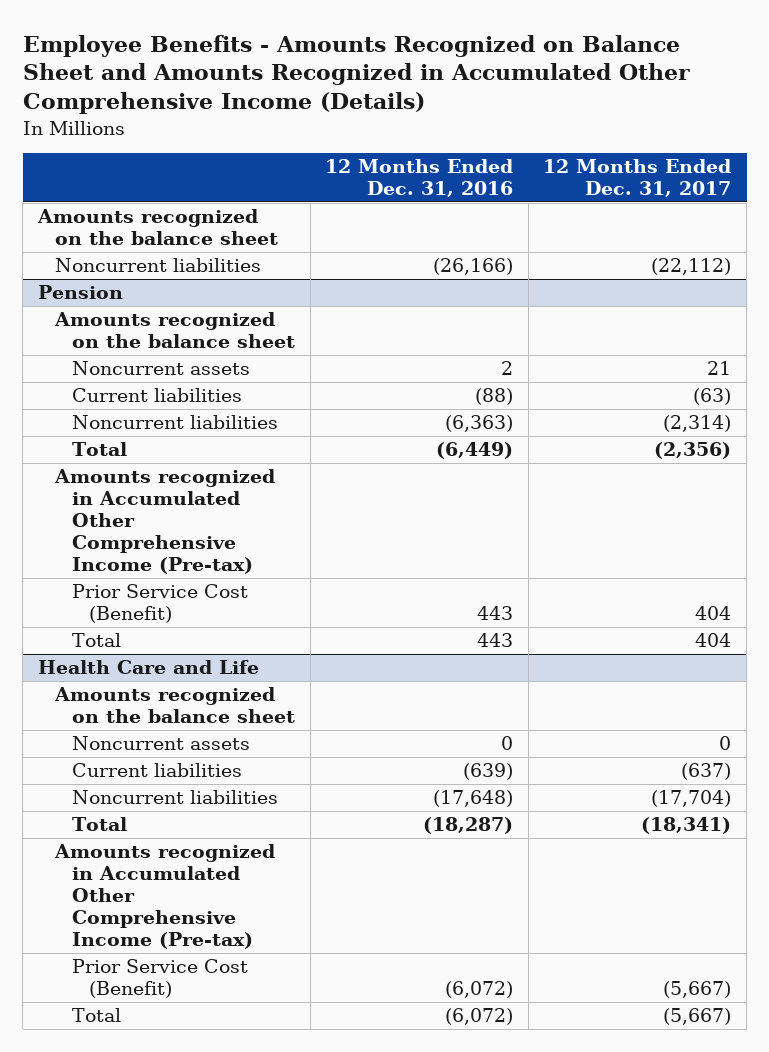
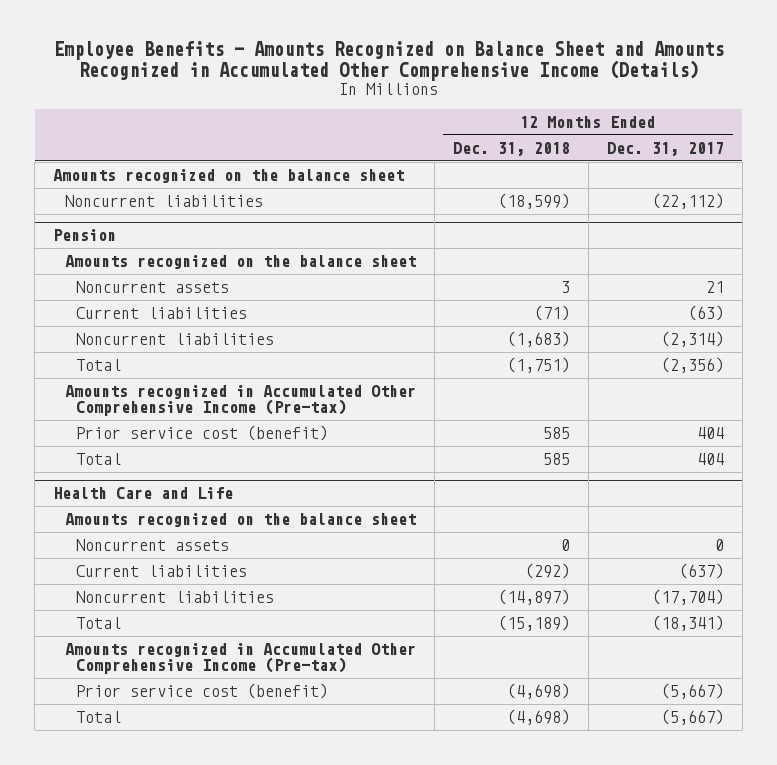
[325,159,514,198] 12 Months Ended Dec. 31, 2016 -> none
none -> [452,142,570,157] Dec. 31, 2018
[71,584,248,624] Prior Service Cost (Benefit) -> [76,425,329,442] Prior service cost (benefit)
[71,959,248,999] Prior Service Cost (Benefit) -> [76,683,329,700] Prior service cost (benefit)

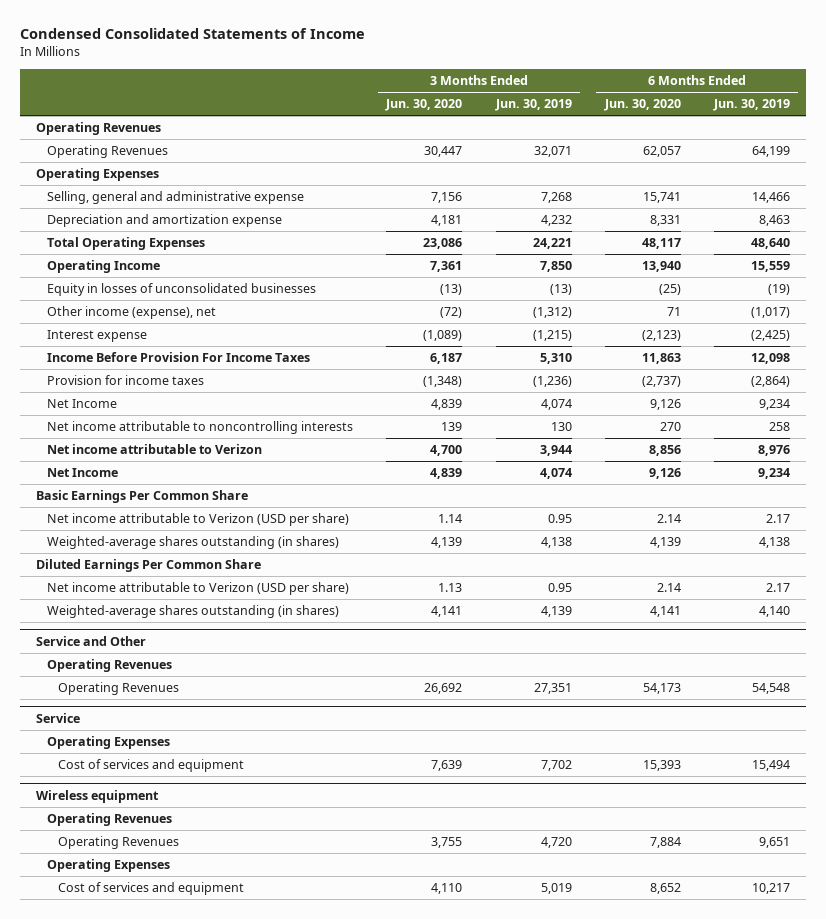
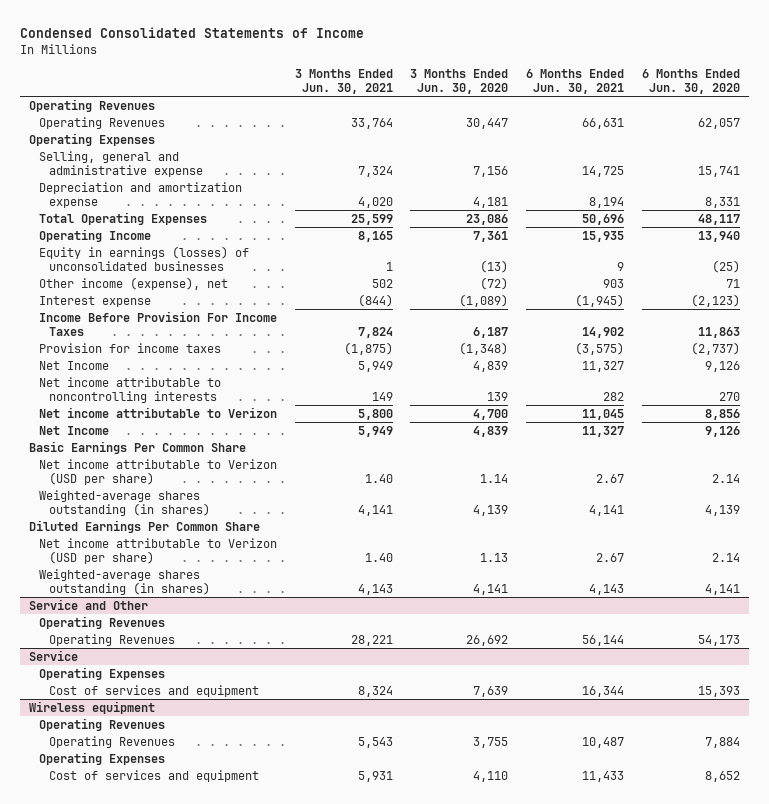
[494,99,572,112] Jun. 30, 2019 -> none
[712,99,790,112] Jun. 30, 2019 -> none
none -> [294,68,393,95] 3 Months Ended Jun. 30, 2021
none -> [526,68,625,95] 6 Months Ended Jun. 30, 2021
[47,283,317,297] Equity in losses of unconsolidated businesses -> [39,245,250,271] Equity in earnings (losses) of unconsolidated businesses

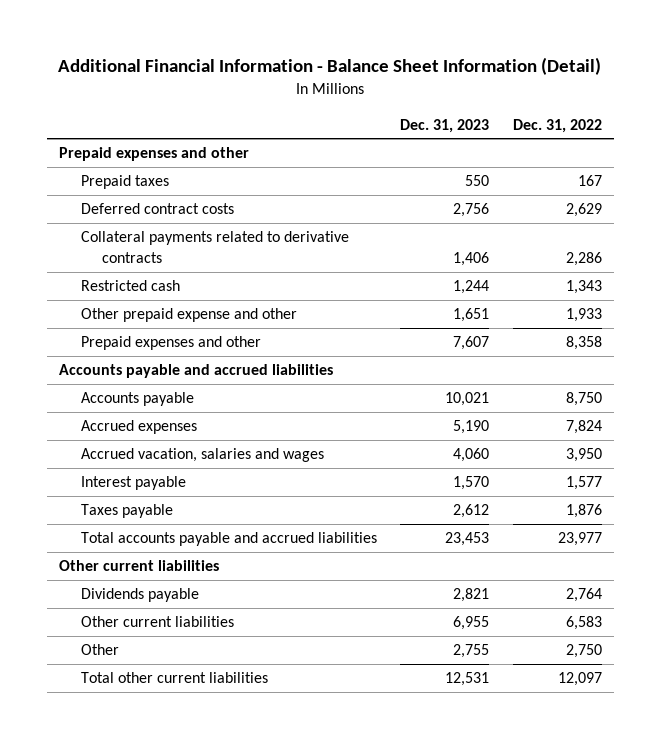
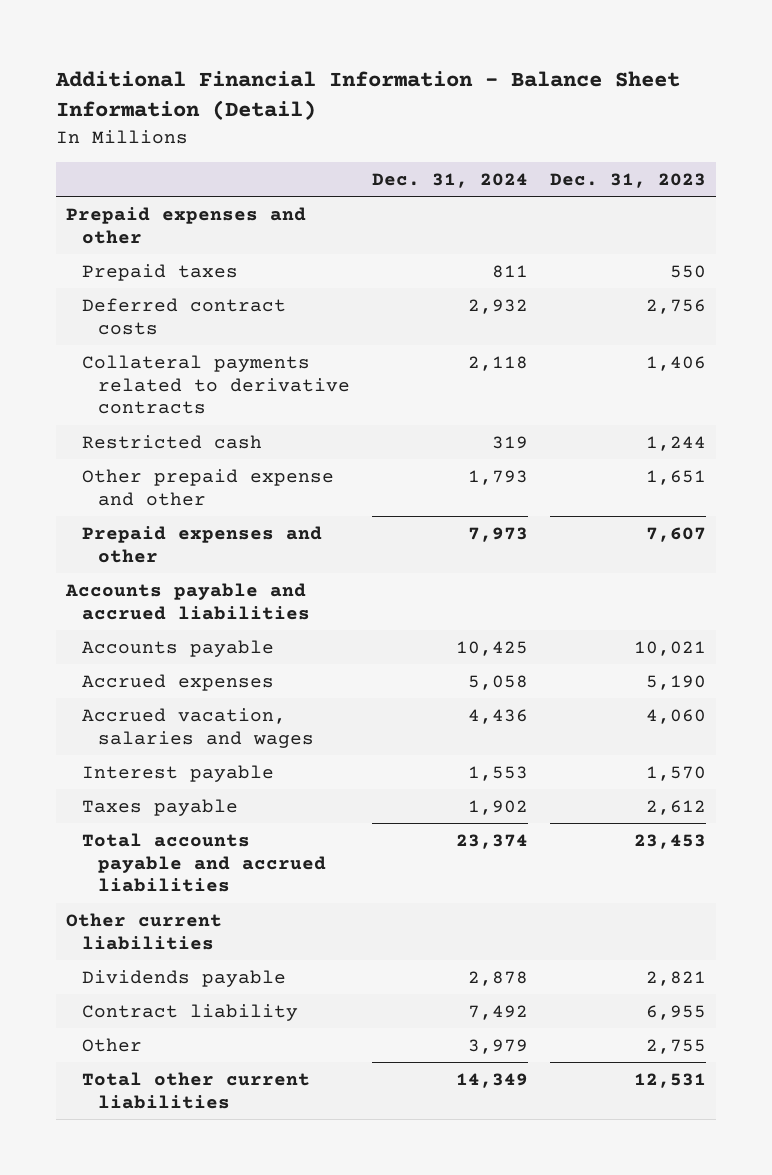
[513,118,603,133] Dec. 31, 2022 -> none
none -> [371,172,528,188] Dec. 31, 2024
[80,616,234,628] Other current liabilities -> [82,1003,299,1021] Contract liability

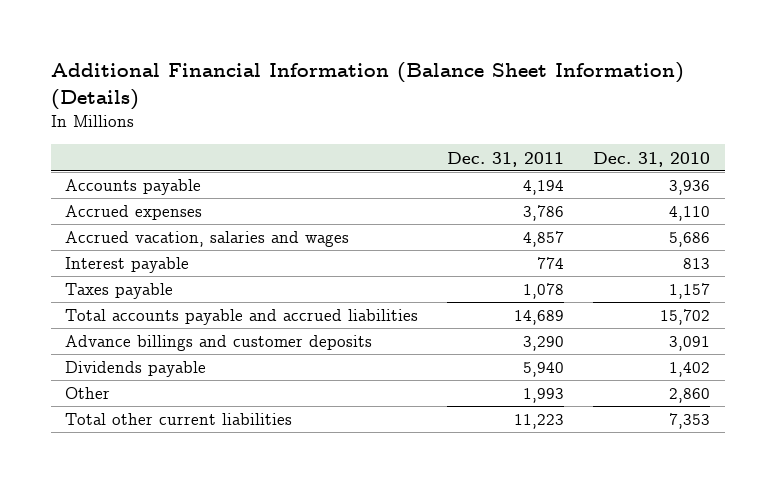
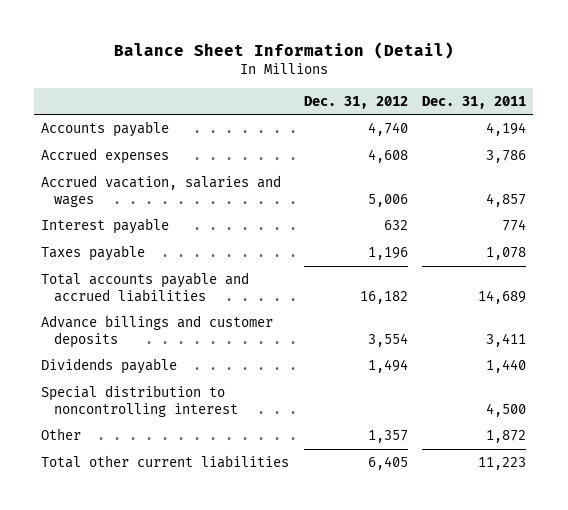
[50,62,684,110] Additional Financial Information (Balance Sheet Information) (Details) -> [113,41,454,59] Balance Sheet Information (Detail)
[593,151,711,167] Dec. 31, 2010 -> none
none -> [303,95,408,109] Dec. 31, 2012
[523,336,565,352] 3,290 -> [486,332,527,347] 3,411
[523,362,565,378] 5,940 -> [486,359,527,374] 1,440
none -> [41,385,239,417] Special distribution to noncontrolling interest
[523,388,565,404] 1,993 -> [486,430,527,444] 1,872

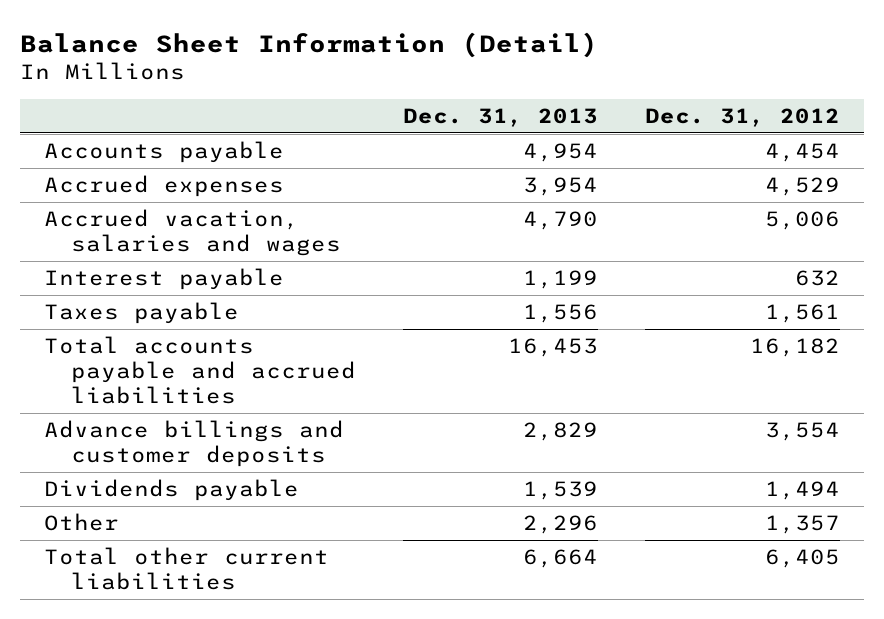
[422,95,527,109] Dec. 31, 2011 -> none
none -> [403,108,599,128] Dec. 31, 2013
[367,122,408,137] 4,740 -> [765,142,841,162] 4,454
[367,149,408,164] 4,608 -> [765,176,841,196] 4,529
[367,247,408,261] 1,196 -> [765,303,841,323] 1,561
[41,385,239,417] Special distribution to noncontrolling interest -> none

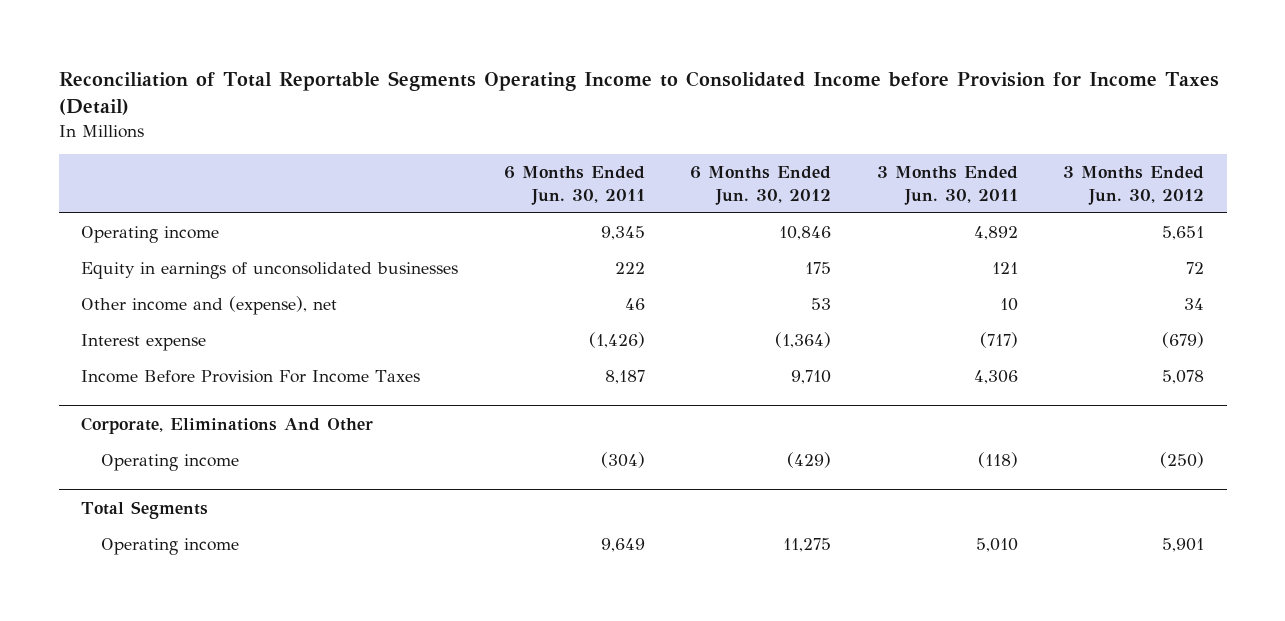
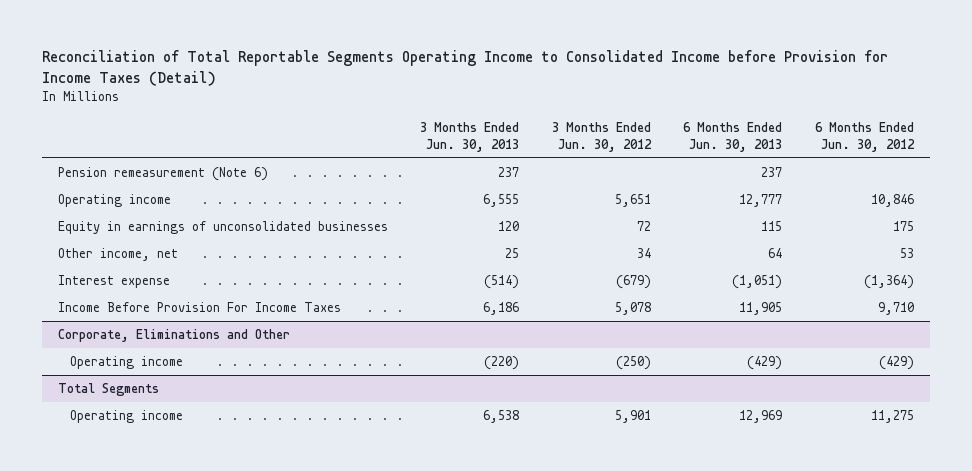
[503,166,645,205] 6 Months Ended Jun. 30, 2011 -> none
[876,166,1018,205] 3 Months Ended Jun. 30, 2011 -> none
none -> [420,121,520,152] 3 Months Ended Jun. 30, 2013
none -> [683,121,783,152] 6 Months Ended Jun. 30, 2013
none -> [57,167,268,182] Pension remeasurement (Note 6)
[81,296,338,316] Other income and (expense), net -> [57,248,178,262] Other income, net
[81,416,374,434] Corporate, Eliminations And Other -> [57,329,290,343] Corporate, Eliminations and Other

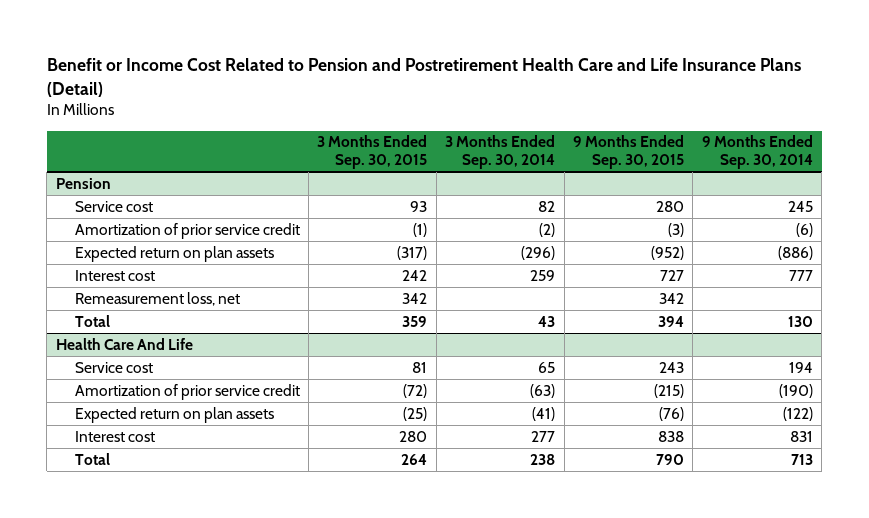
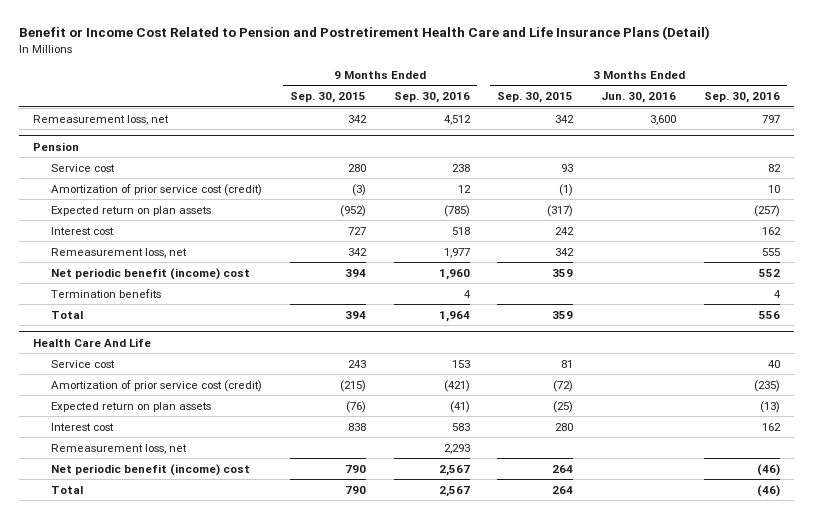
[445,135,556,170] 3 Months Ended Sep. 30, 2014 -> none
[701,135,813,170] 9 Months Ended Sep. 30, 2014 -> none
none -> [393,92,470,104] Sep. 30, 2016
none -> [601,92,677,104] Jun. 30, 2016
none -> [703,92,780,104] Sep. 30, 2016
none -> [32,114,169,125] Remeasurement loss, net
[74,222,300,239] Amortization of prior service credit -> [51,183,263,196] Amortization of prior service cost (credit)
none -> [51,267,251,280] Net periodic benefit (income) cost
none -> [51,288,162,298] Termination benefits
[74,383,300,400] Amortization of prior service credit -> [51,379,263,392] Amortization of prior service cost (credit)
none -> [51,443,188,454] Remeasurement loss, net
none -> [51,463,251,476] Net periodic benefit (income) cost

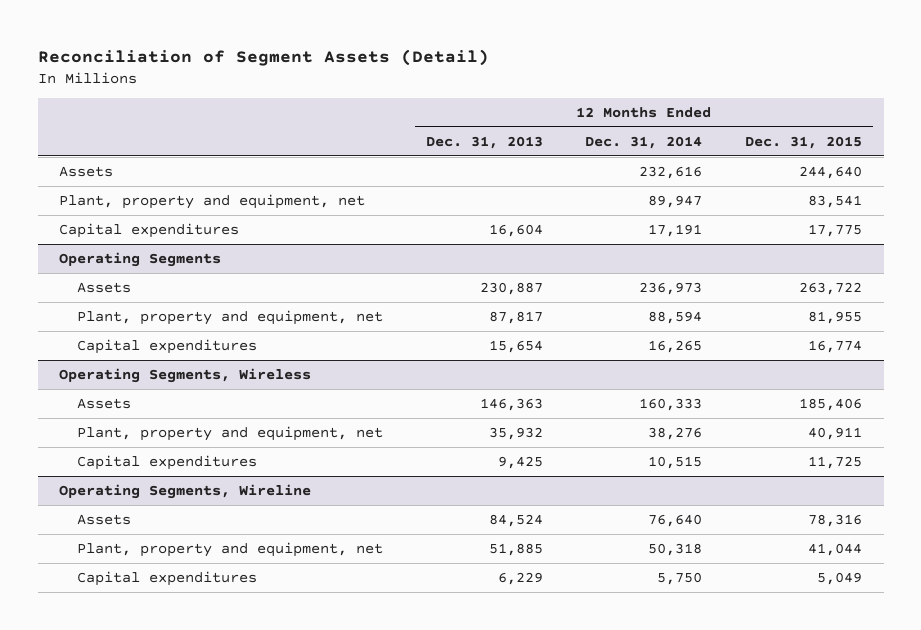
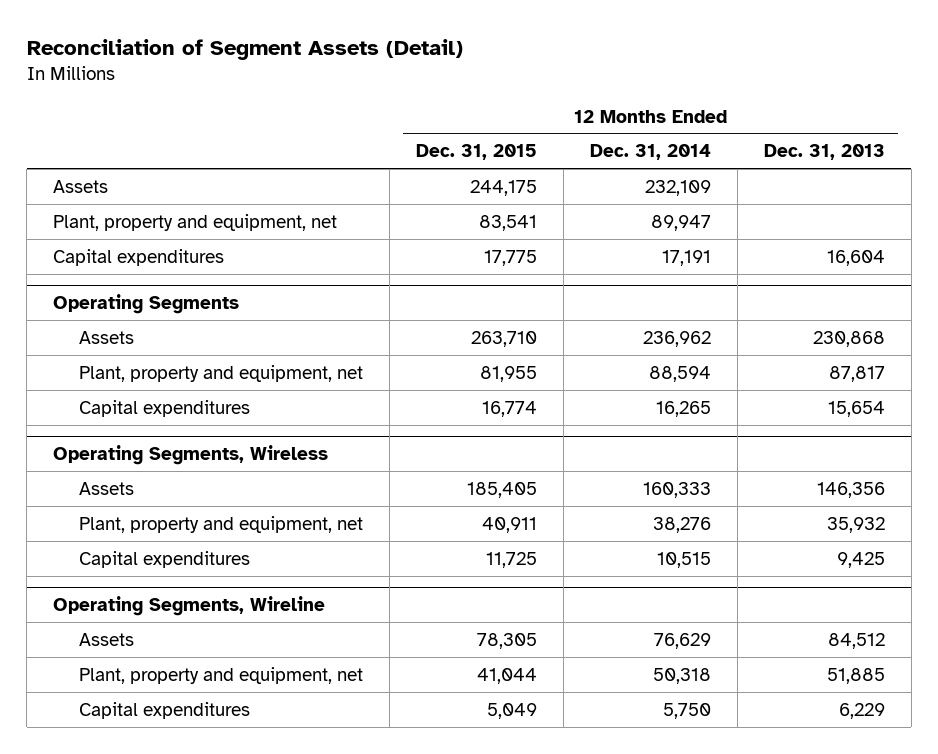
[639,166,703,180] 232,616 -> [645,179,712,196] 232,109
[799,166,863,180] 244,640 -> [470,179,538,196] 244,175
[479,282,543,296] 230,887 -> [812,330,885,347] 230,868
[639,282,703,296] 236,973 -> [643,330,712,347] 236,962
[799,282,863,296] 263,722 -> [471,330,538,347] 263,710
[479,398,543,412] 146,363 -> [816,481,885,498] 146,356
[799,398,863,412] 185,406 -> [467,481,538,498] 185,405
[488,514,543,528] 84,524 -> [827,632,885,649] 84,512
[648,514,703,528] 76,640 -> [654,632,712,649] 76,629
[808,514,863,528] 78,316 -> [477,632,538,649] 78,305

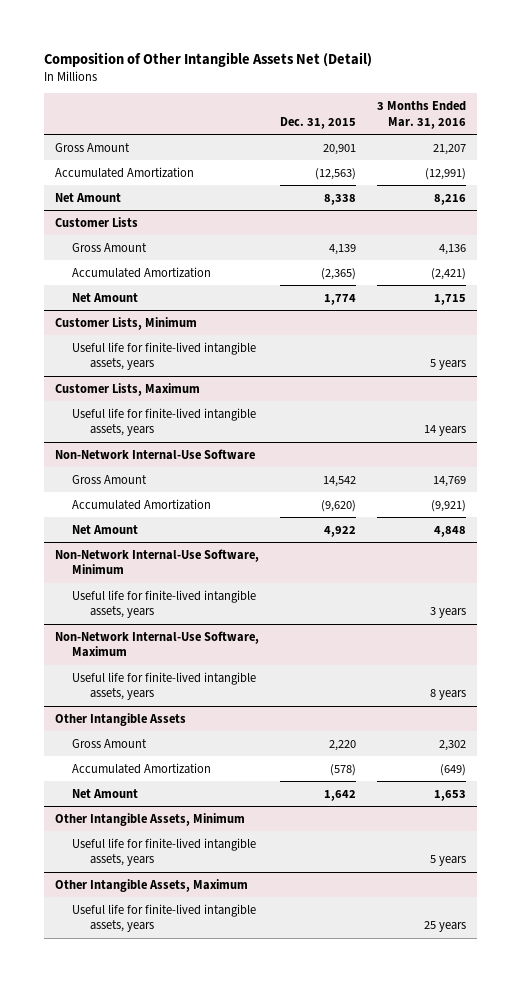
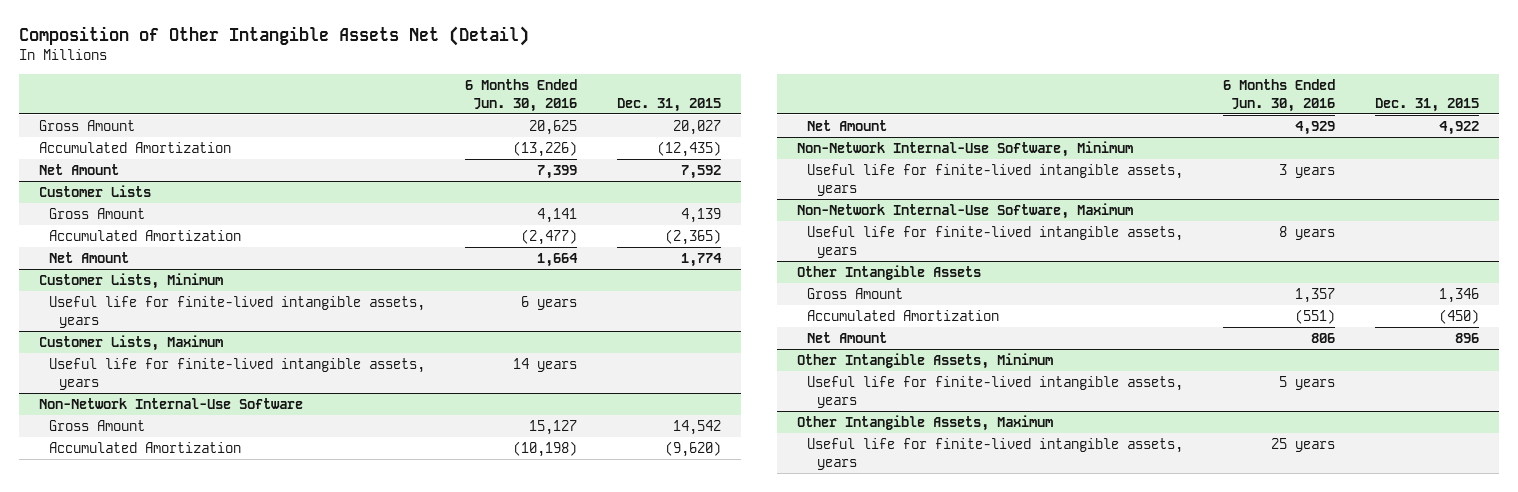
[377,101,467,129] 3 Months Ended Mar. 31, 2016 -> none
none -> [465,78,578,112] 6 Months Ended Jun. 30, 2016
[322,143,356,155] 20,901 -> [673,119,722,135] 20,027
[314,167,356,180] (12,563) -> [657,140,722,157] (12,435)
[323,193,356,205] 8,338 -> [681,164,722,179] 7,592
[328,739,356,751] 2,220 -> [1439,287,1480,303] 1,346
[329,763,356,776] (578) -> [1439,308,1480,324] (450)
[323,789,356,801] 1,642 -> [1455,332,1480,343] 896

